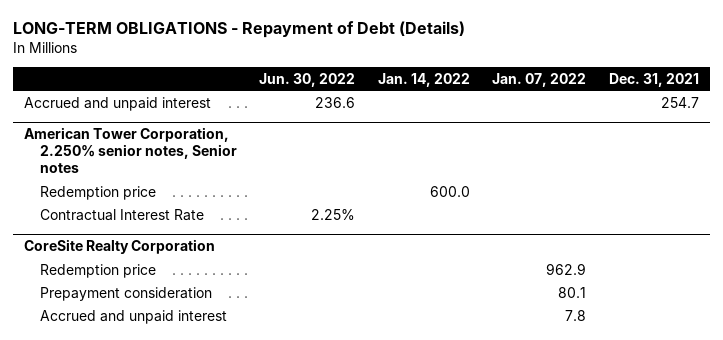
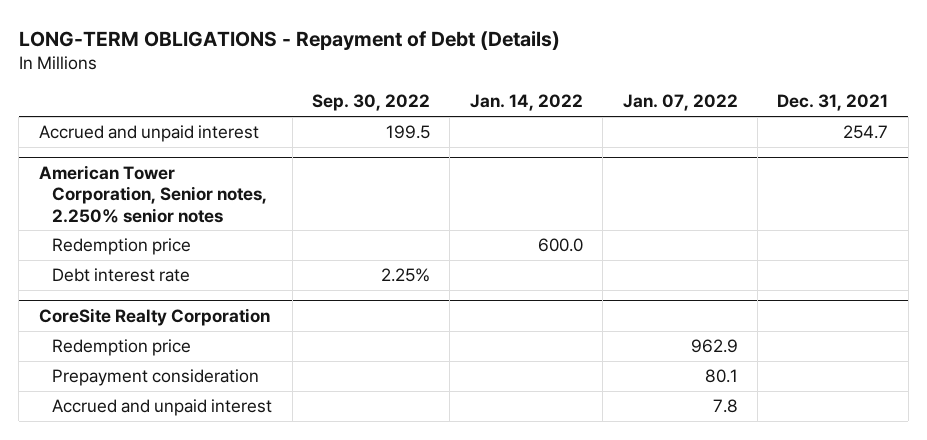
[259,72,356,87] Jun. 30, 2022 -> none
none -> [312,94,431,112] Sep. 30, 2022
[23,127,237,174] American Tower Corporation, 2.250% senior notes, Senior notes -> [38,164,268,223] American Tower Corporation, Senior notes, 2.250% senior notes
[39,208,204,221] Contractual Interest Rate -> [52,268,191,283] Debt interest rate

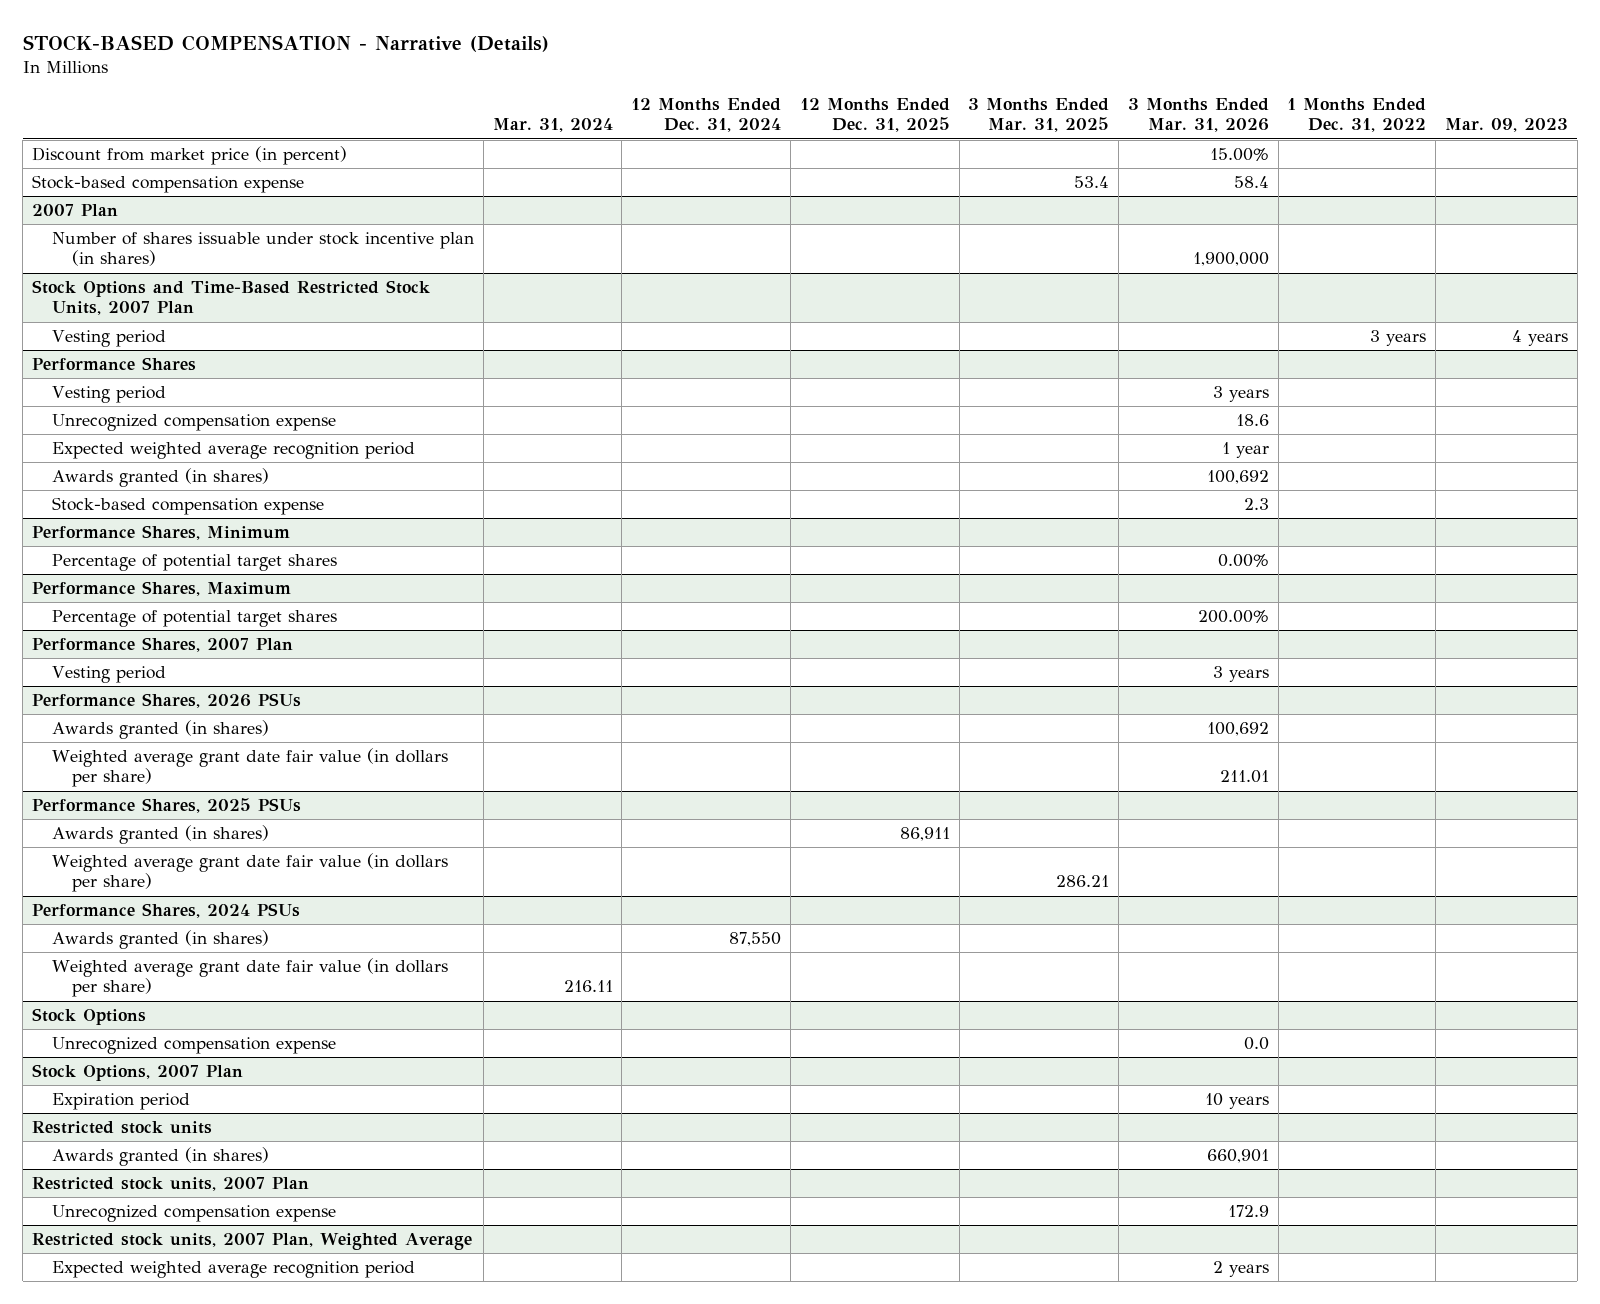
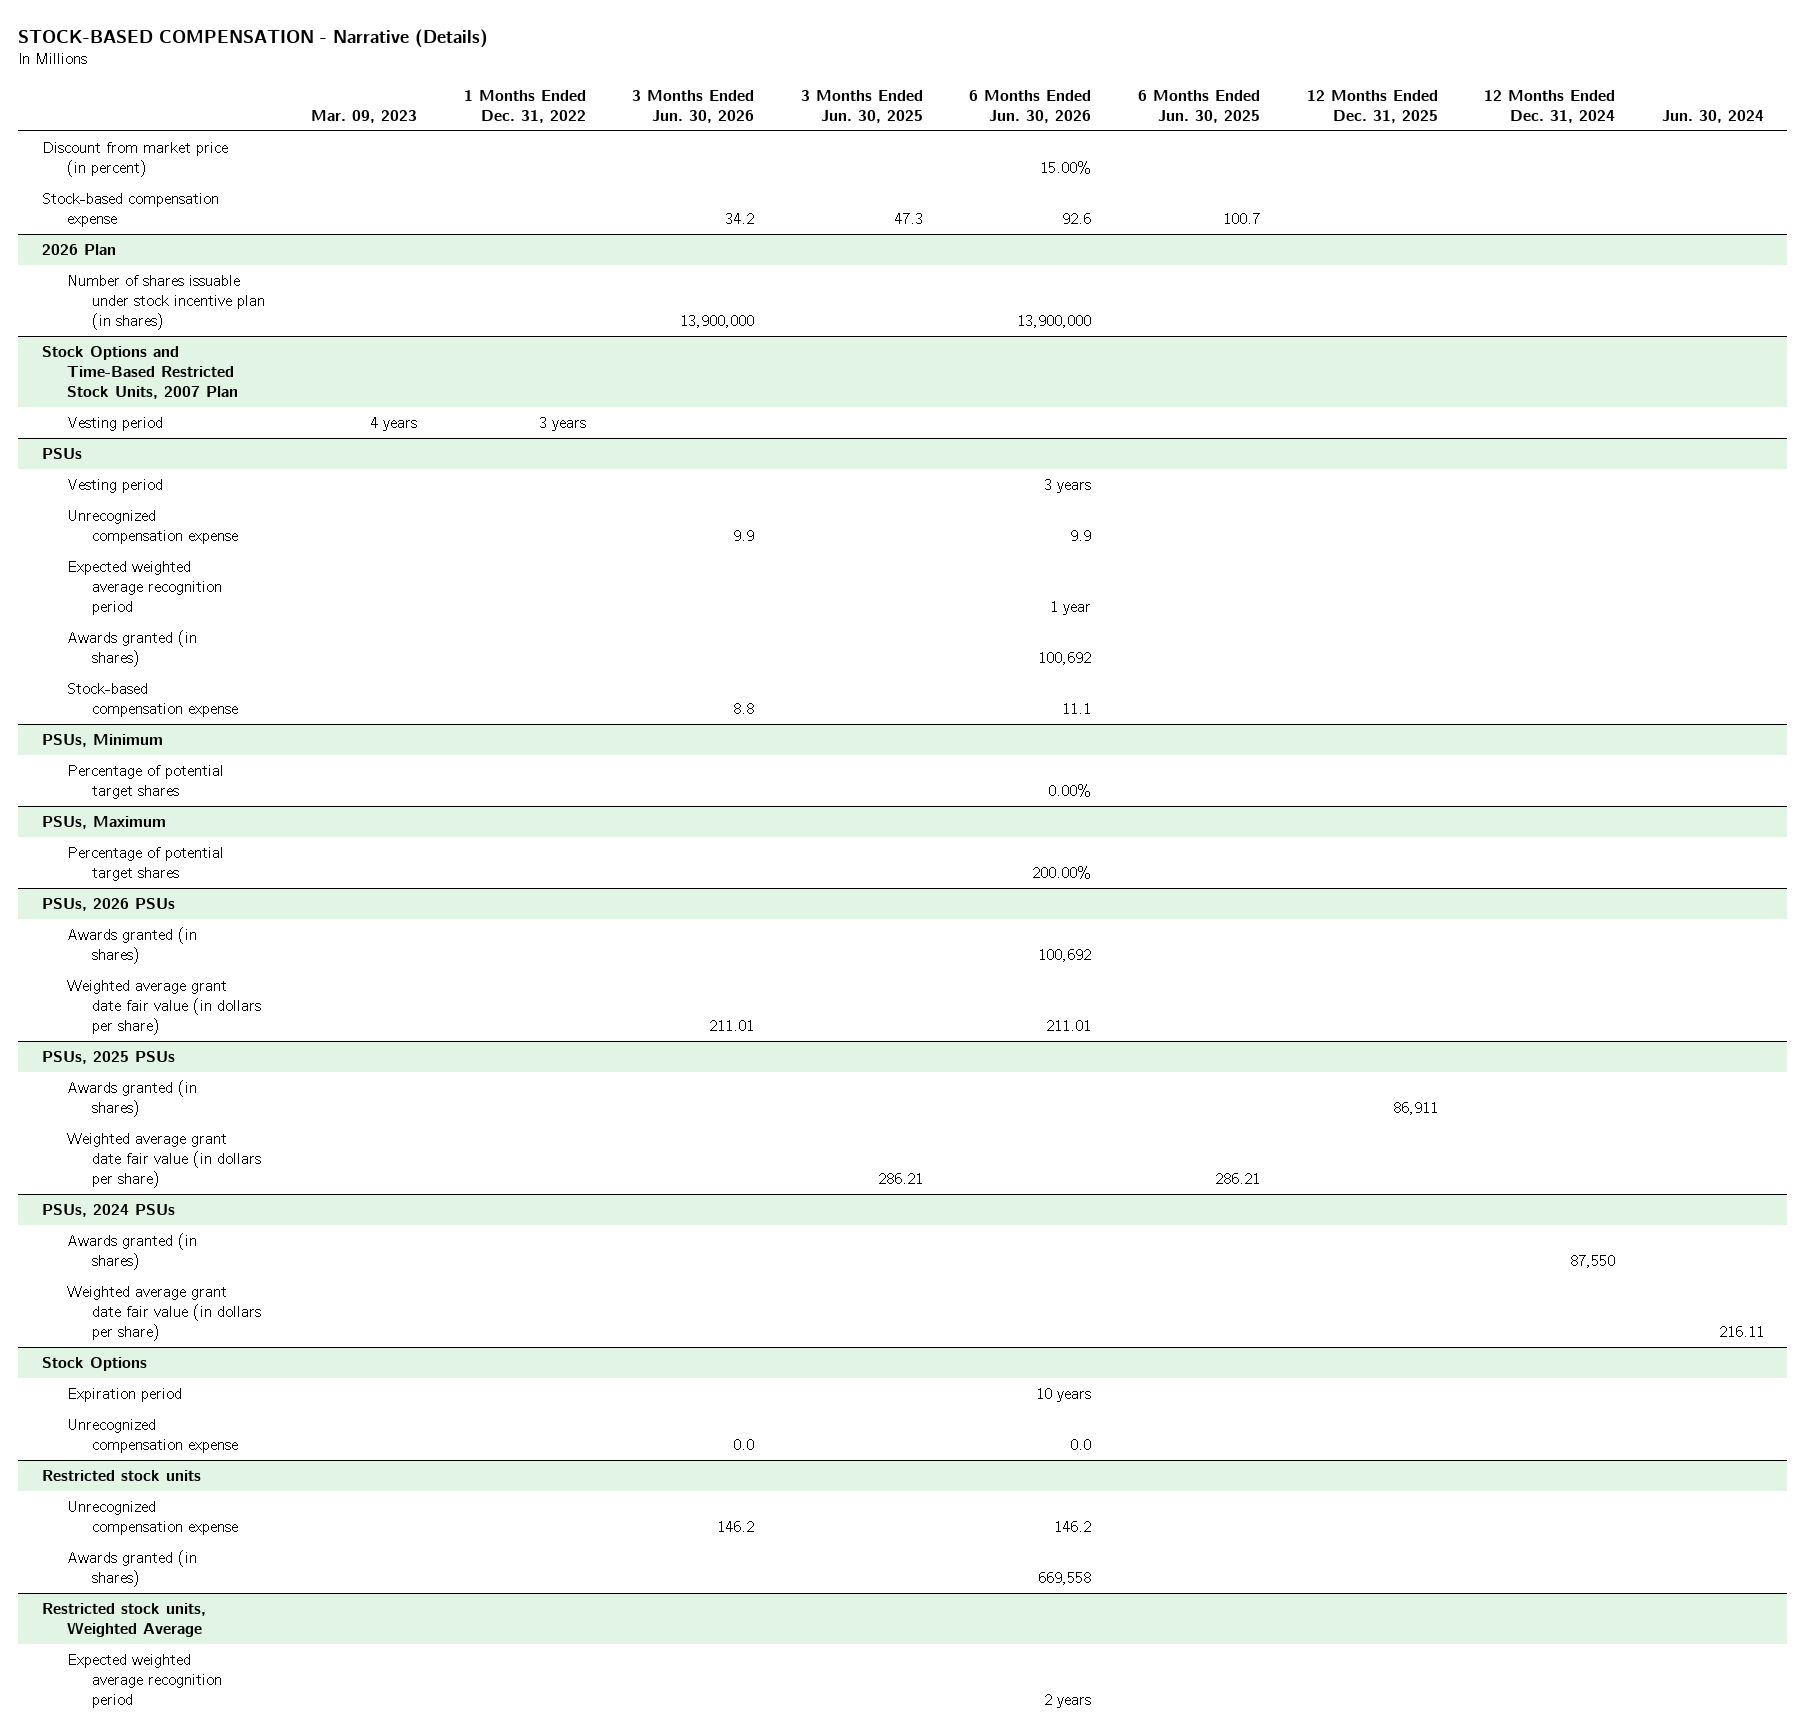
[492,118,613,133] Mar. 31, 2024 -> none
[968,98,1110,133] 3 Months Ended Mar. 31, 2025 -> none
[1127,98,1269,133] 3 Months Ended Mar. 31, 2026 -> none
none -> [632,89,755,123] 3 Months Ended Jun. 30, 2026
none -> [800,89,923,123] 3 Months Ended Jun. 30, 2025
none -> [969,89,1092,123] 6 Months Ended Jun. 30, 2026
none -> [1138,89,1261,123] 6 Months Ended Jun. 30, 2025
none -> [1661,109,1764,123] Jun. 30, 2024
[31,204,118,217] 2007 Plan -> none
[52,232,475,267] Number of shares issuable under stock incentive plan (in shares) -> none
none -> [41,243,116,255] 2026 Plan
none -> [66,274,265,330] Number of shares issuable under stock incentive plan (in shares)
[31,357,196,372] Performance Shares -> [41,447,82,459] PSUs
[31,525,290,541] Performance Shares, Minimum -> none
[52,554,338,572] Percentage of potential target shares -> none
[31,581,291,597] Performance Shares, Maximum -> none
[52,610,338,628] Percentage of potential target shares -> none
[31,637,293,653] Performance Shares, 2007 Plan -> none
[52,666,167,684] Vesting period -> none
none -> [41,733,163,747] PSUs, Minimum
none -> [66,764,224,799] Percentage of potential target shares
none -> [41,815,166,829] PSUs, Maximum
none -> [66,846,224,881] Percentage of potential target shares
[31,693,301,709] Performance Shares, 2026 PSUs -> [41,897,175,911] PSUs, 2026 PSUs
[31,798,301,814] Performance Shares, 2025 PSUs -> [41,1050,175,1064] PSUs, 2025 PSUs
[31,903,300,919] Performance Shares, 2024 PSUs -> [41,1203,175,1217] PSUs, 2024 PSUs
none -> [66,1387,182,1402] Expiration period
[31,1064,243,1082] Stock Options, 2007 Plan -> none
[52,1093,191,1111] Expiration period -> none
none -> [66,1500,238,1535] Unrecognized compensation expense
[31,1177,309,1192] Restricted stock units, 2007 Plan -> none
[52,1205,337,1223] Unrecognized compensation expense -> none
[31,1233,472,1251] Restricted stock units, 2007 Plan, Weighted Average -> [41,1602,206,1637] Restricted stock units, Weighted Average

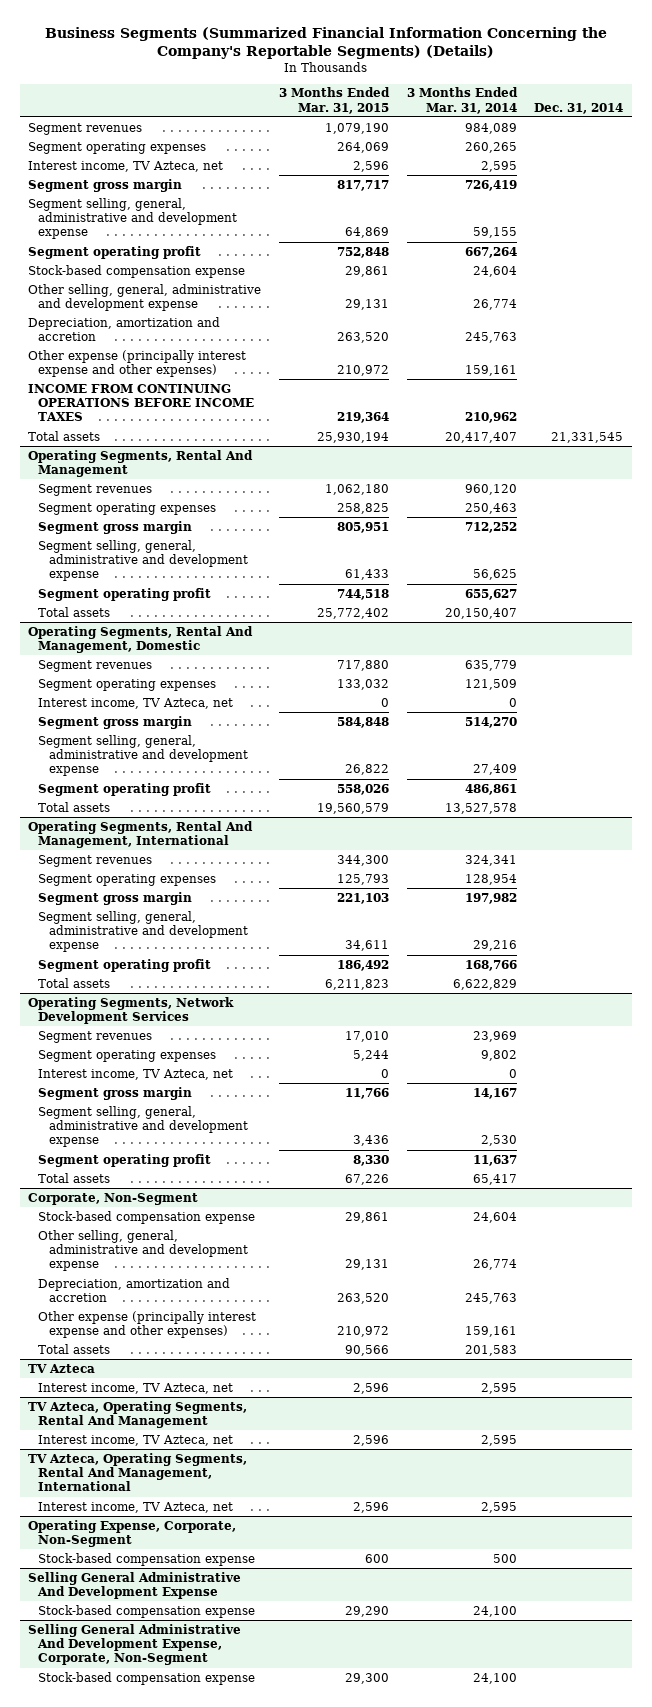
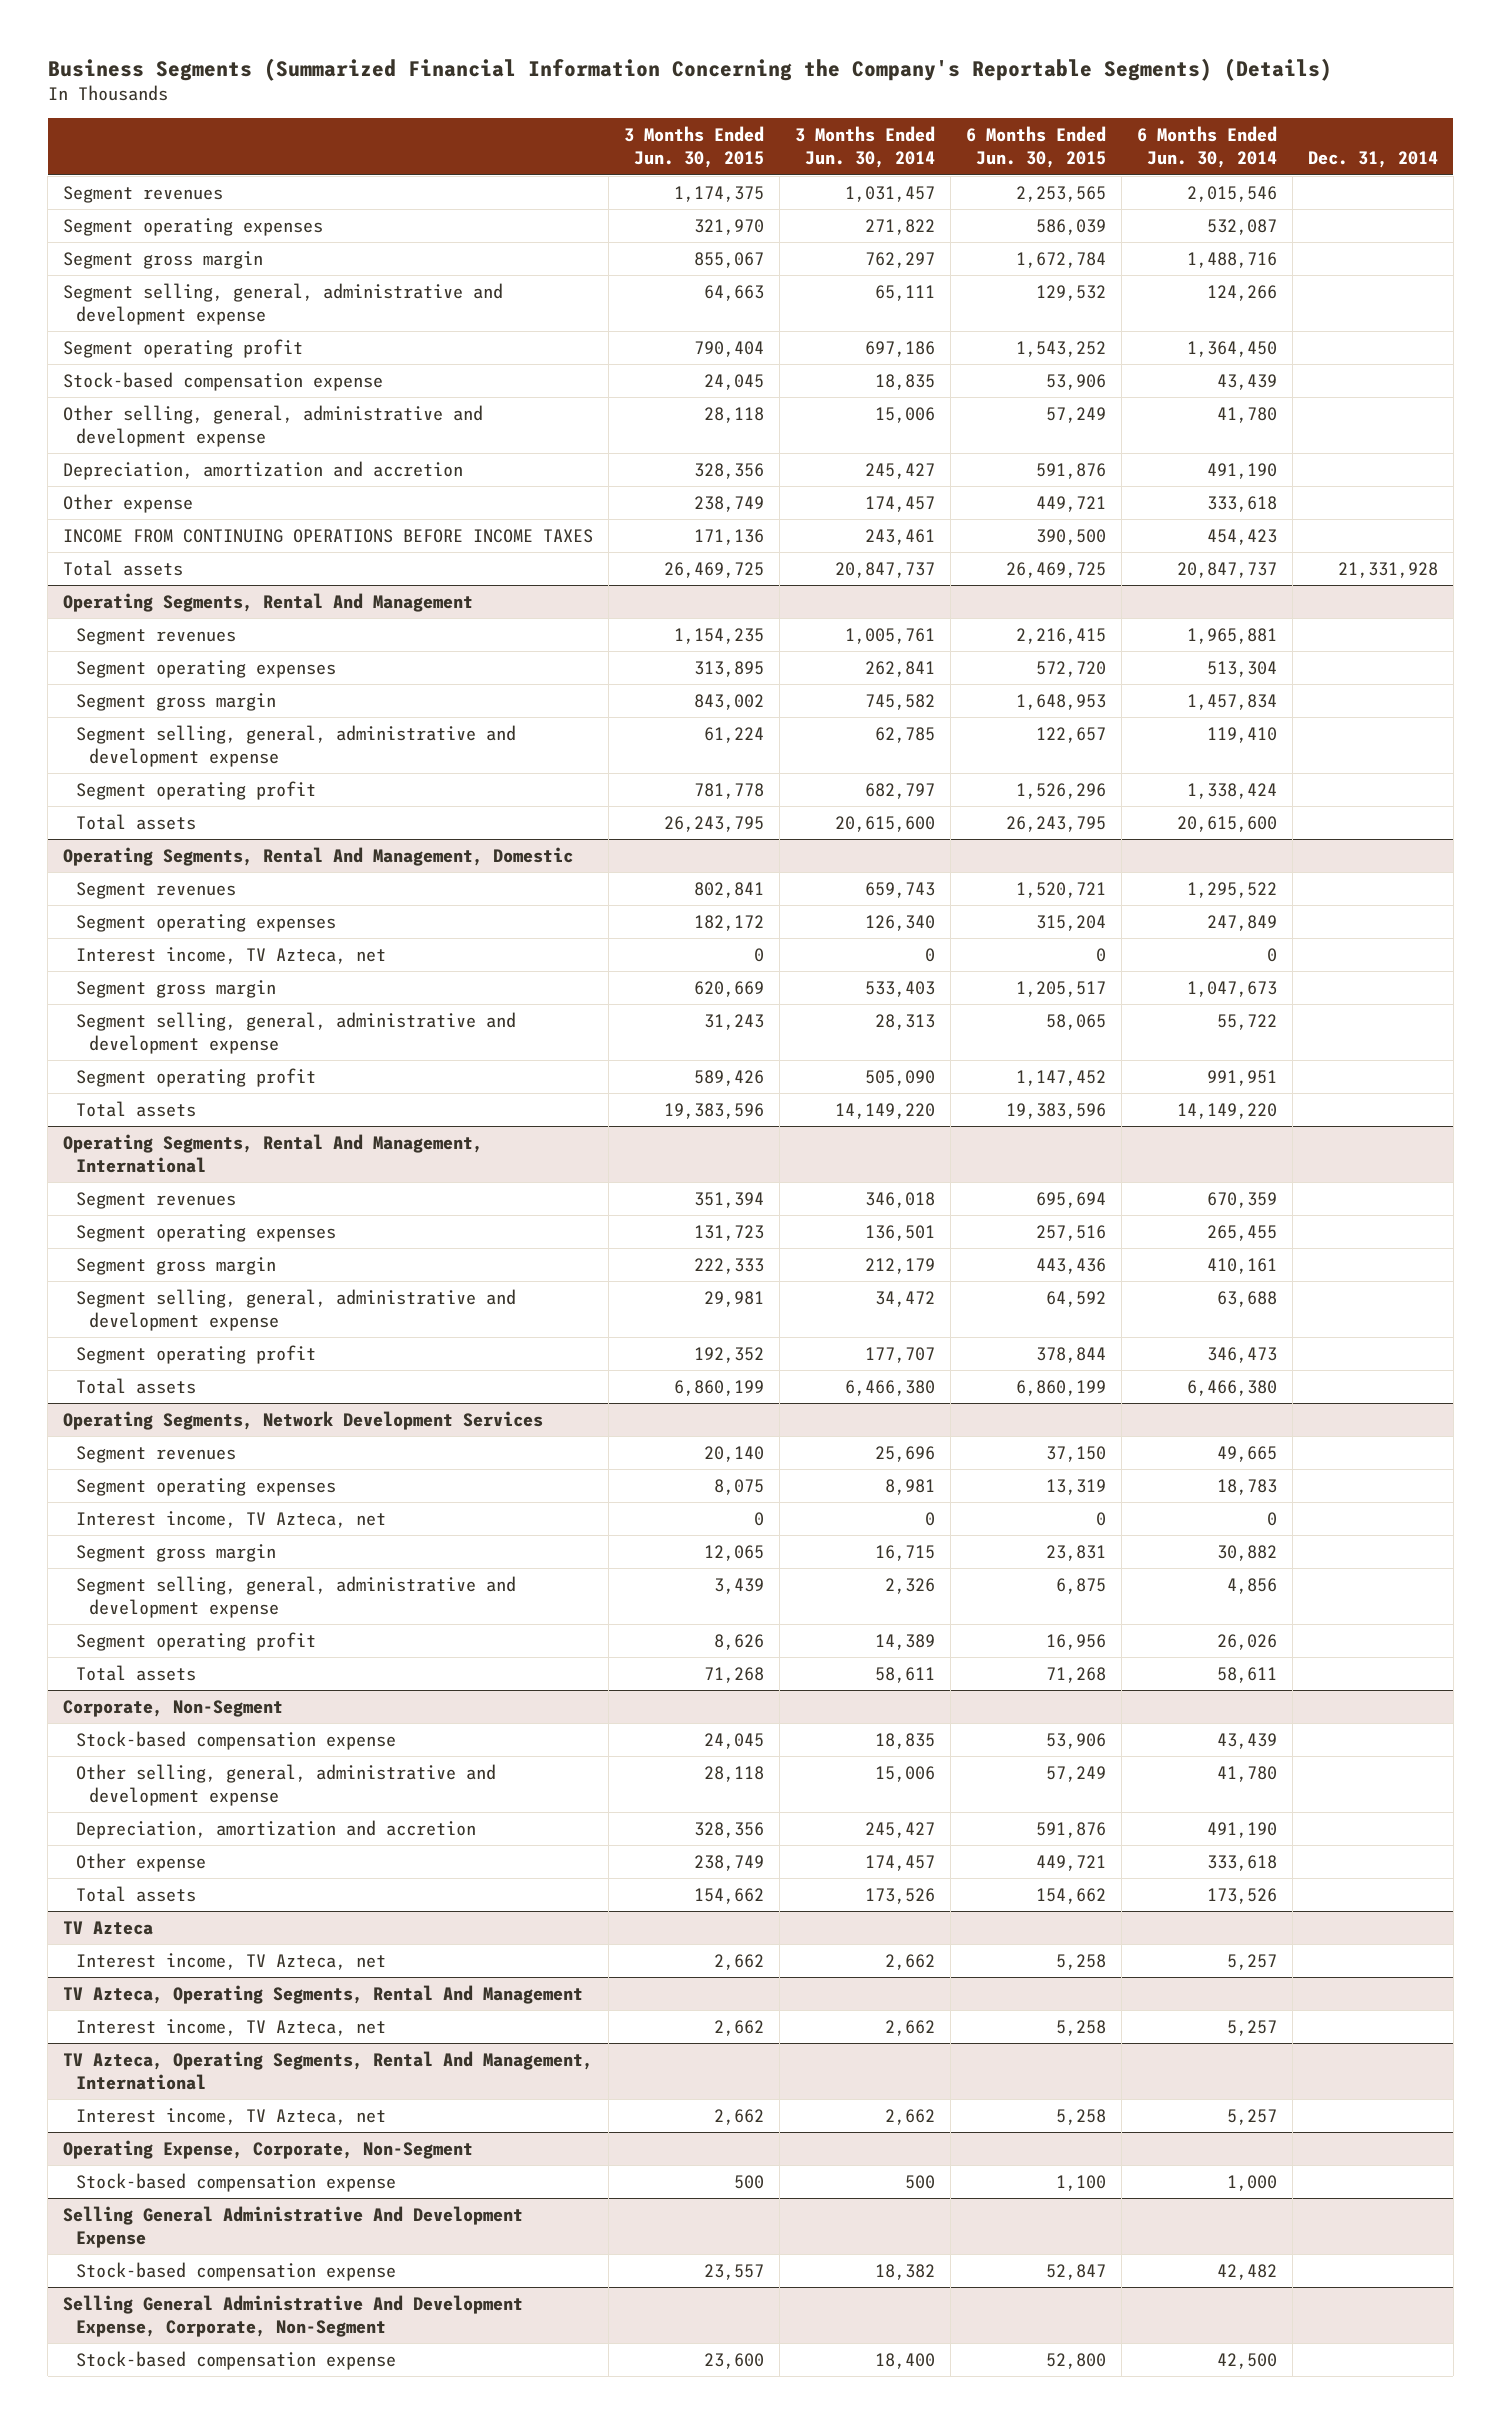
[278,87,390,114] 3 Months Ended Mar. 31, 2015 -> none
[406,87,518,114] 3 Months Ended Mar. 31, 2014 -> none
none -> [624,126,765,169] 3 Months Ended Jun. 30, 2015
none -> [795,126,936,169] 3 Months Ended Jun. 30, 2014
none -> [966,126,1107,169] 6 Months Ended Jun. 30, 2015
none -> [1136,126,1277,169] 6 Months Ended Jun. 30, 2014
[28,160,224,172] Interest income, TV Azteca, net -> none
[28,349,247,378] Other expense (principally interest expense and other expenses) -> [63,493,194,513] Other expense
[551,431,624,443] 21,331,545 -> [1337,561,1438,578] 21,331,928
[38,1310,257,1339] Other expense (principally interest expense and other expenses) -> [75,1852,206,1872] Other expense

